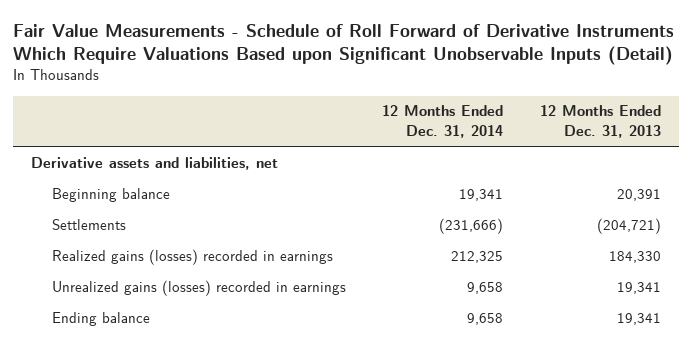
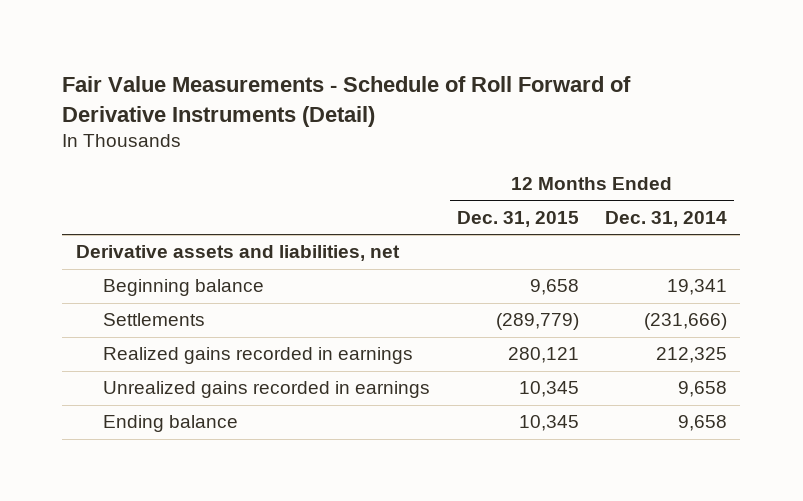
[13,23,675,66] Fair Value Measurements - Schedule of Roll Forward of Derivative Instruments Which Require Valuations Based upon Significant Unobservable Inputs (Detail) -> [62,76,632,127] Fair Value Measurements - Schedule of Roll Forward of Derivative Instruments (Detail)
[539,105,661,139] 12 Months Ended Dec. 31, 2013 -> none
none -> [456,210,579,227] Dec. 31, 2015
[52,248,334,265] Realized gains (losses) recorded in earnings -> [103,347,414,365] Realized gains recorded in earnings
[52,279,347,296] Unrealized gains (losses) recorded in earnings -> [103,381,431,399] Unrealized gains recorded in earnings

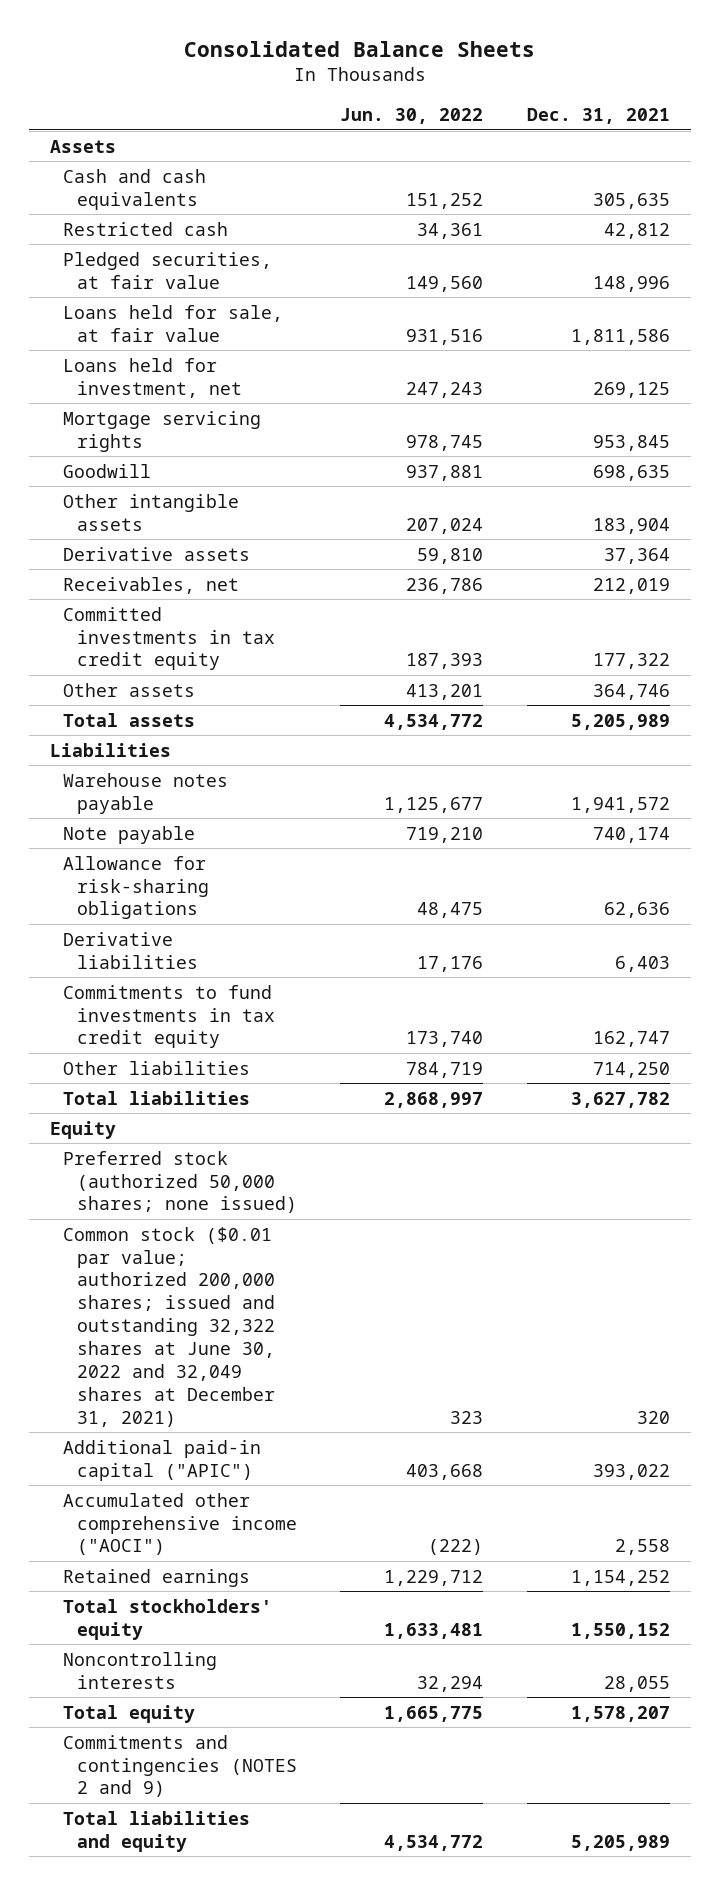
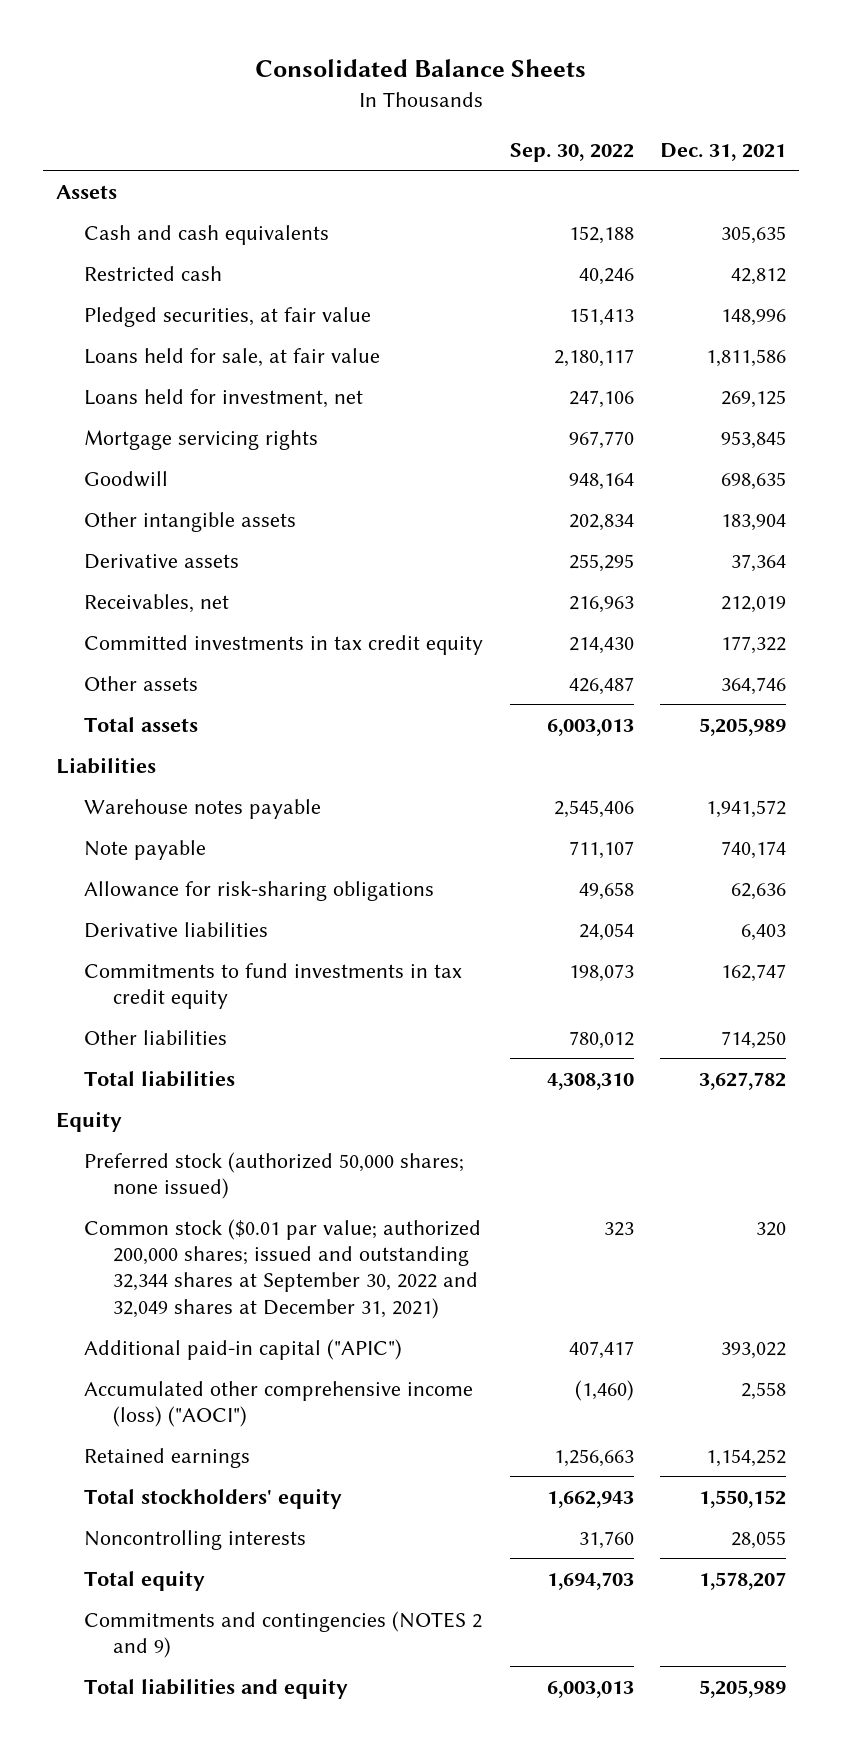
[340,108,484,125] Jun. 30, 2022 -> none
none -> [509,143,634,163] Sep. 30, 2022
[63,1226,275,1427] Common stock ($0.01 par value; authorized 200,000 shares; issued and outstanding 32,322 shares at June 30, 2022 and 32,049 shares at December 31, 2021) -> [84,1218,482,1319] Common stock ($0.01 par value; authorized 200,000 shares; issued and outstanding 32,344 shares at September 30, 2022 and 32,049 shares at December 31, 2021)
[63,1492,297,1556] Accumulated other comprehensive income ("AOCI") -> [84,1380,474,1428] Accumulated other comprehensive income (loss) ("AOCI")

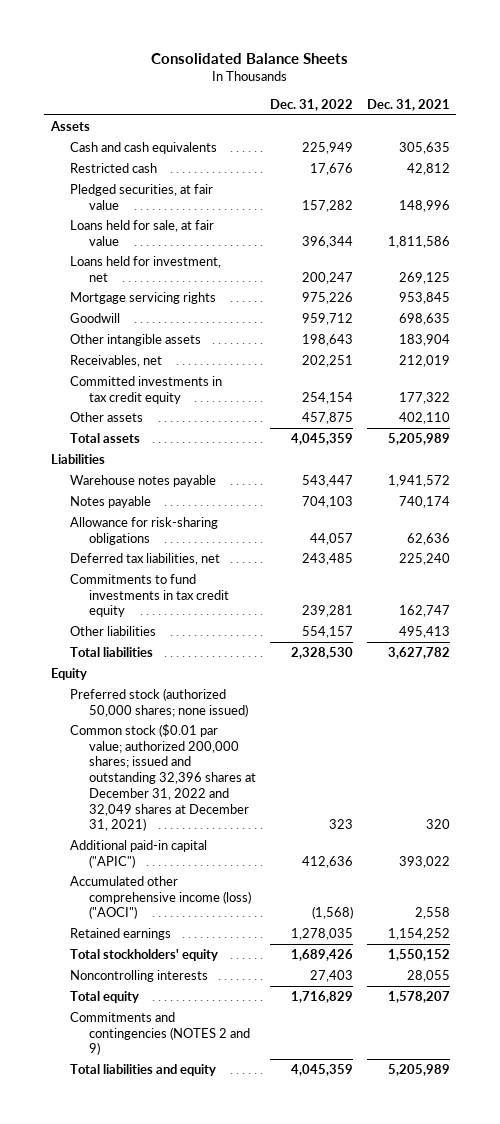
[509,143,634,163] Sep. 30, 2022 -> none
none -> [269,99,353,112] Dec. 31, 2022
[84,553,240,569] Derivative assets -> none
[720,676,786,695] 364,746 -> [398,411,450,424] 402,110
[84,839,207,860] Note payable -> [69,495,151,508] Notes payable
[84,921,269,938] Derivative liabilities -> none
none -> [69,552,220,565] Deferred tax liabilities, net
[720,1030,786,1049] 714,250 -> [398,625,450,638] 495,413
[84,1218,482,1319] Common stock ($0.01 par value; authorized 200,000 shares; issued and outstanding 32,344 shares at September 30, 2022 and 32,049 shares at December 31, 2021) -> [69,723,257,832] Common stock ($0.01 par value; authorized 200,000 shares; issued and outstanding 32,396 shares at December 31, 2022 and 32,049 shares at December 31, 2021)

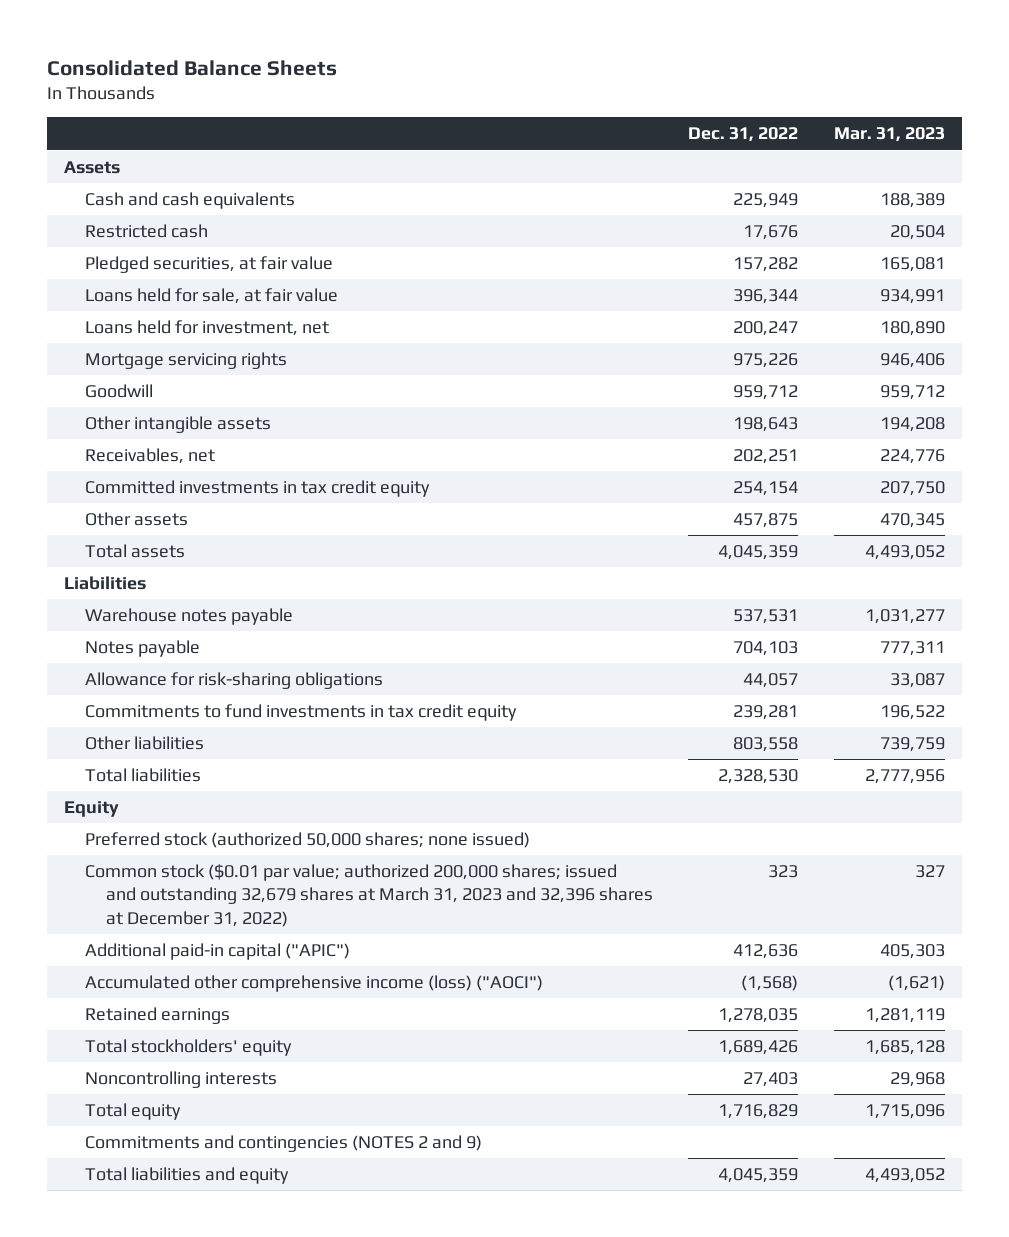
[366,99,450,112] Dec. 31, 2021 -> none
none -> [833,127,945,143] Mar. 31, 2023
[301,474,353,487] 543,447 -> [733,609,799,625] 537,531
[69,552,220,565] Deferred tax liabilities, net -> none
[301,625,353,638] 554,157 -> [733,737,799,753] 803,558
[69,723,257,832] Common stock ($0.01 par value; authorized 200,000 shares; issued and outstanding 32,396 shares at December 31, 2022 and 32,049 shares at December 31, 2021) -> [85,864,654,927] Common stock ($0.01 par value; authorized 200,000 shares; issued and outstanding 32,679 shares at March 31, 2023 and 32,396 shares at December 31, 2022)

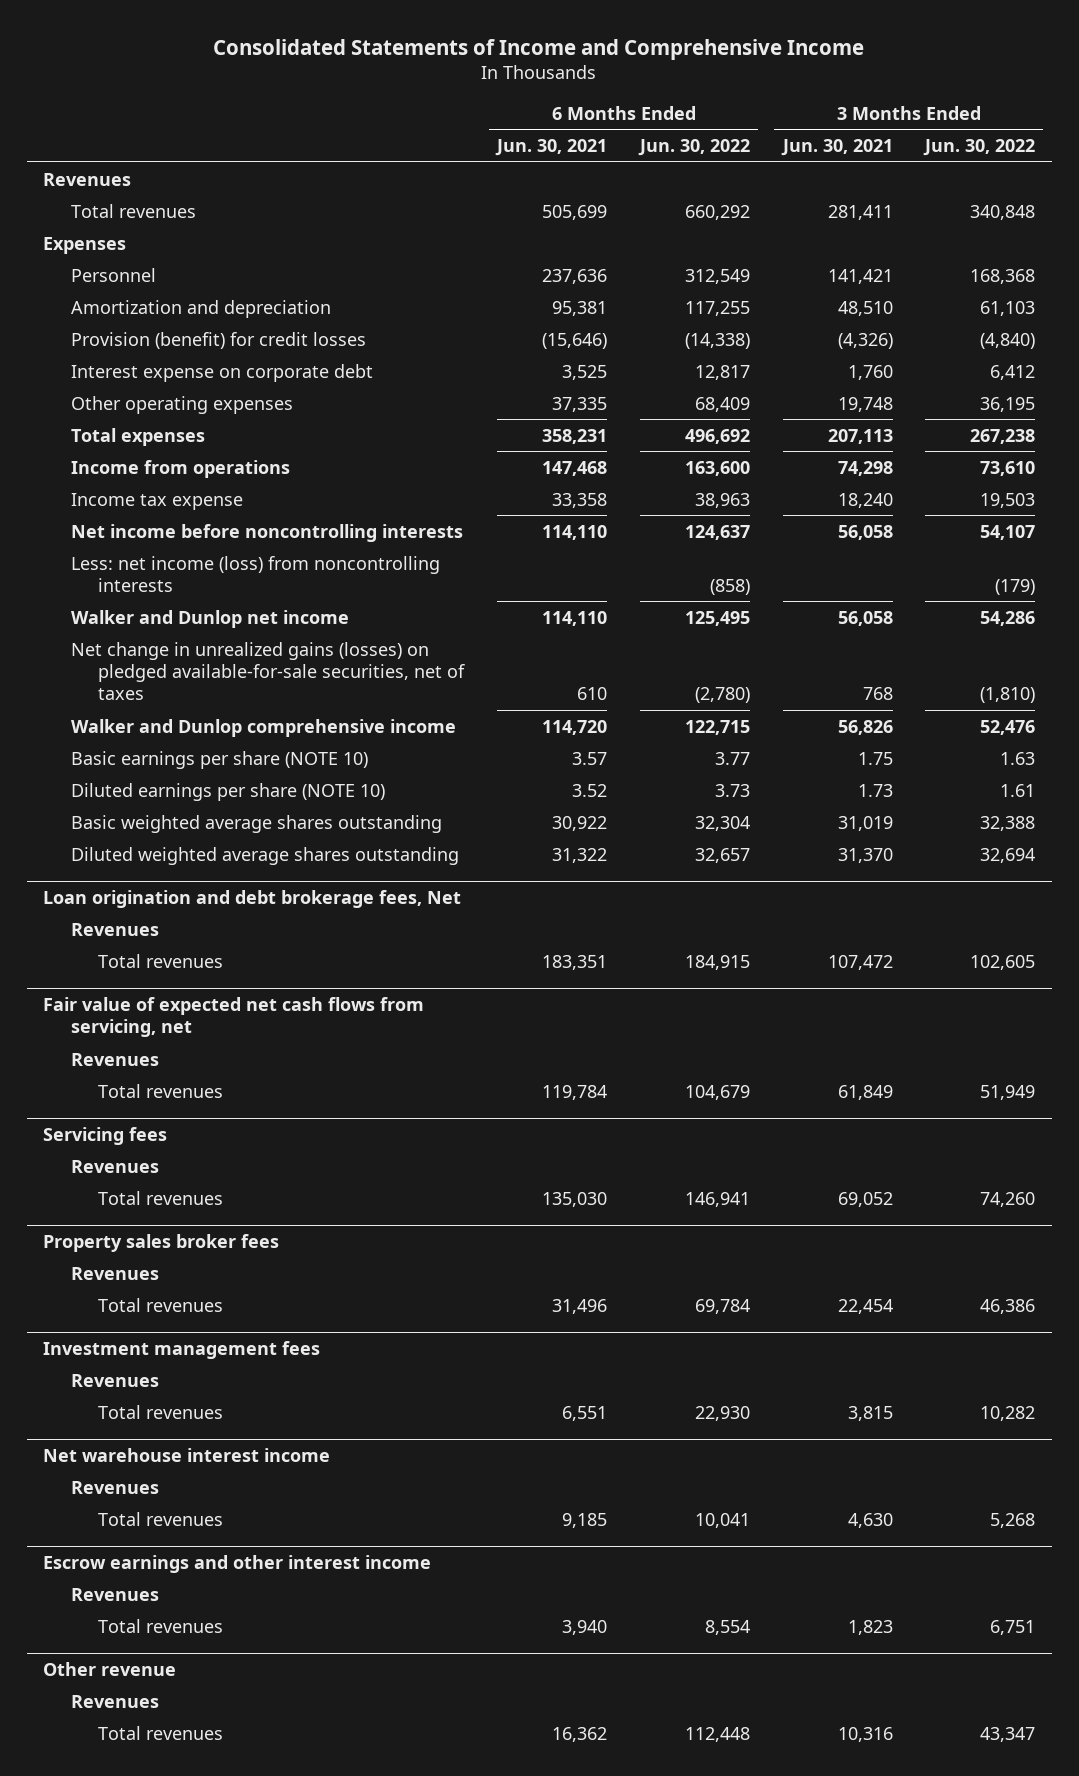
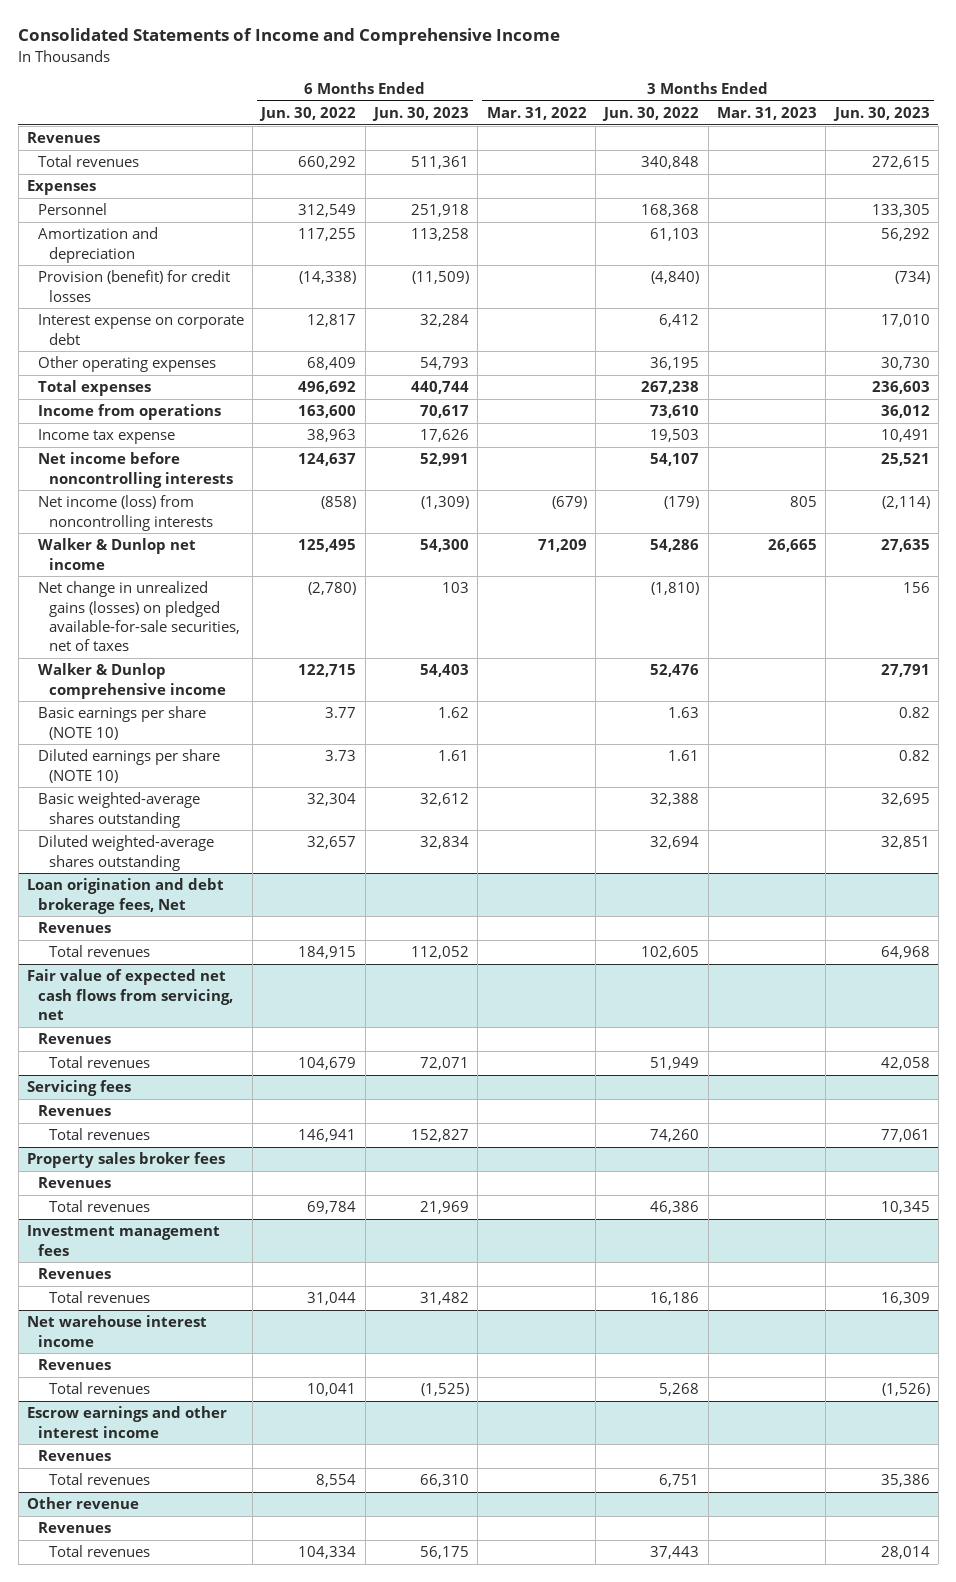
[495,138,608,156] Jun. 30, 2021 -> none
[780,138,893,156] Jun. 30, 2021 -> none
none -> [371,106,469,121] Jun. 30, 2023
none -> [486,106,587,120] Mar. 31, 2022
none -> [716,106,817,120] Mar. 31, 2023
none -> [832,106,930,121] Jun. 30, 2023
[70,555,440,592] Less: net income (loss) from noncontrolling interests -> [37,495,213,531] Net income (loss) from noncontrolling interests
[70,609,349,628] Walker and Dunlop net income -> [37,538,196,570] Walker & Dunlop net income
[70,718,456,737] Walker and Dunlop comprehensive income -> [37,663,226,699] Walker & Dunlop comprehensive income
[70,814,442,833] Basic weighted average shares outstanding -> [37,792,200,828] Basic weighted-average shares outstanding
[70,846,459,865] Diluted weighted average shares outstanding -> [37,835,214,871] Diluted weighted-average shares outstanding
[694,1405,750,1421] 22,930 -> [307,1292,357,1306] 31,044
[980,1405,1036,1421] 10,282 -> [650,1292,700,1306] 16,186
[684,1726,750,1742] 112,448 -> [298,1546,357,1560] 104,334
[980,1726,1036,1742] 43,347 -> [650,1546,700,1560] 37,443

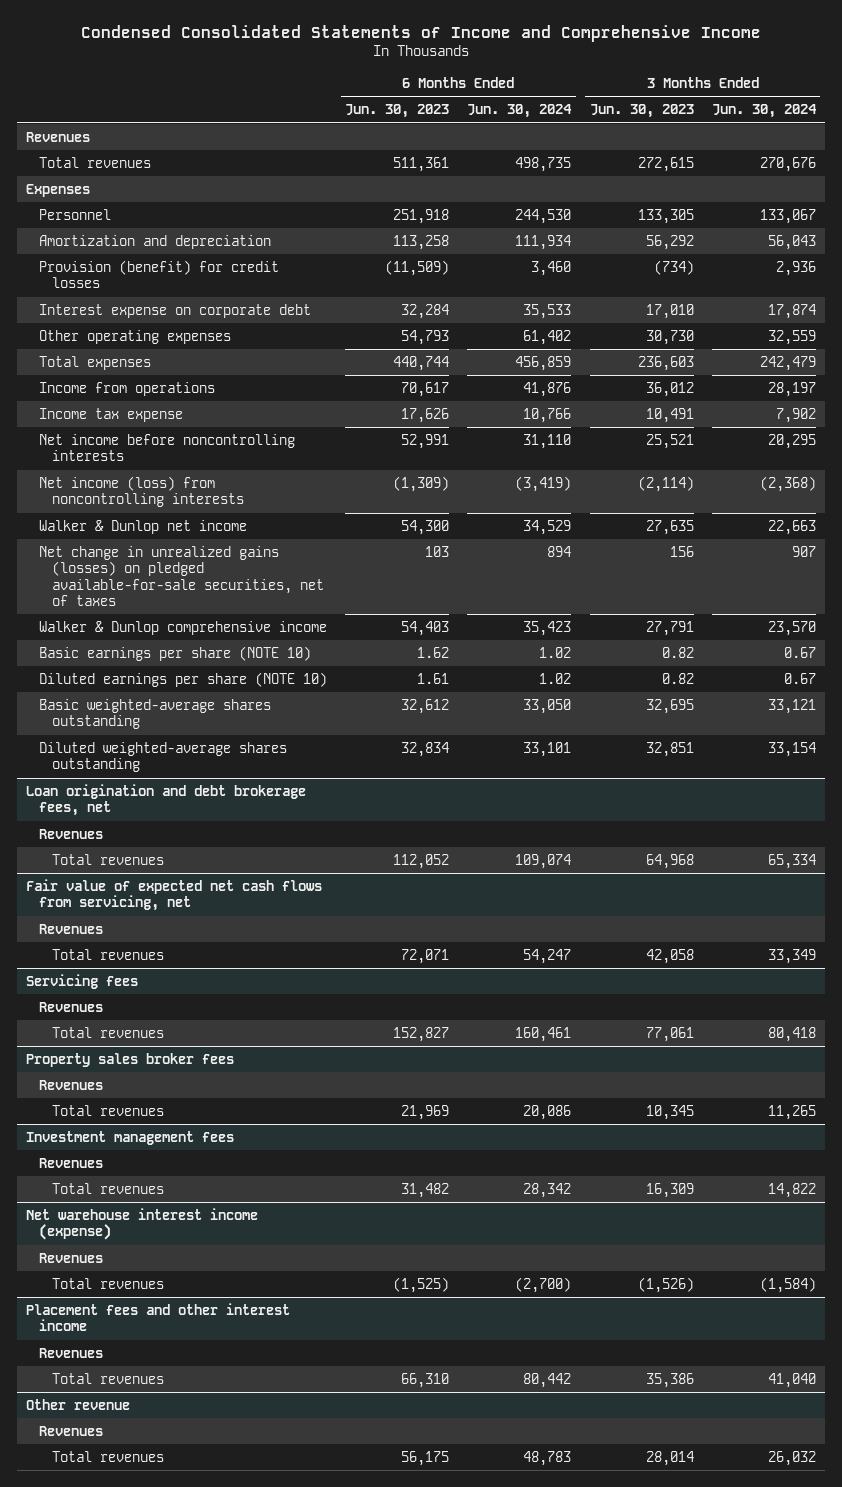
[18,28,561,46] Consolidated Statements of Income and Comprehensive Income -> [81,25,762,43] Condensed Consolidated Statements of Income and Comprehensive Income
[259,106,357,121] Jun. 30, 2022 -> none
[486,106,587,120] Mar. 31, 2022 -> none
[602,106,700,121] Jun. 30, 2022 -> none
[716,106,817,120] Mar. 31, 2023 -> none
none -> [467,104,573,119] Jun. 30, 2024
none -> [711,104,817,119] Jun. 30, 2024
[26,878,224,914] Loan origination and debt brokerage fees, Net -> [26,783,307,817] Loan origination and debt brokerage fees, net
[26,1315,207,1347] Net warehouse interest income -> [26,1207,259,1241] Net warehouse interest income (expense)
[26,1406,227,1438] Escrow earnings and other interest income -> [26,1302,291,1332] Placement fees and other interest income

